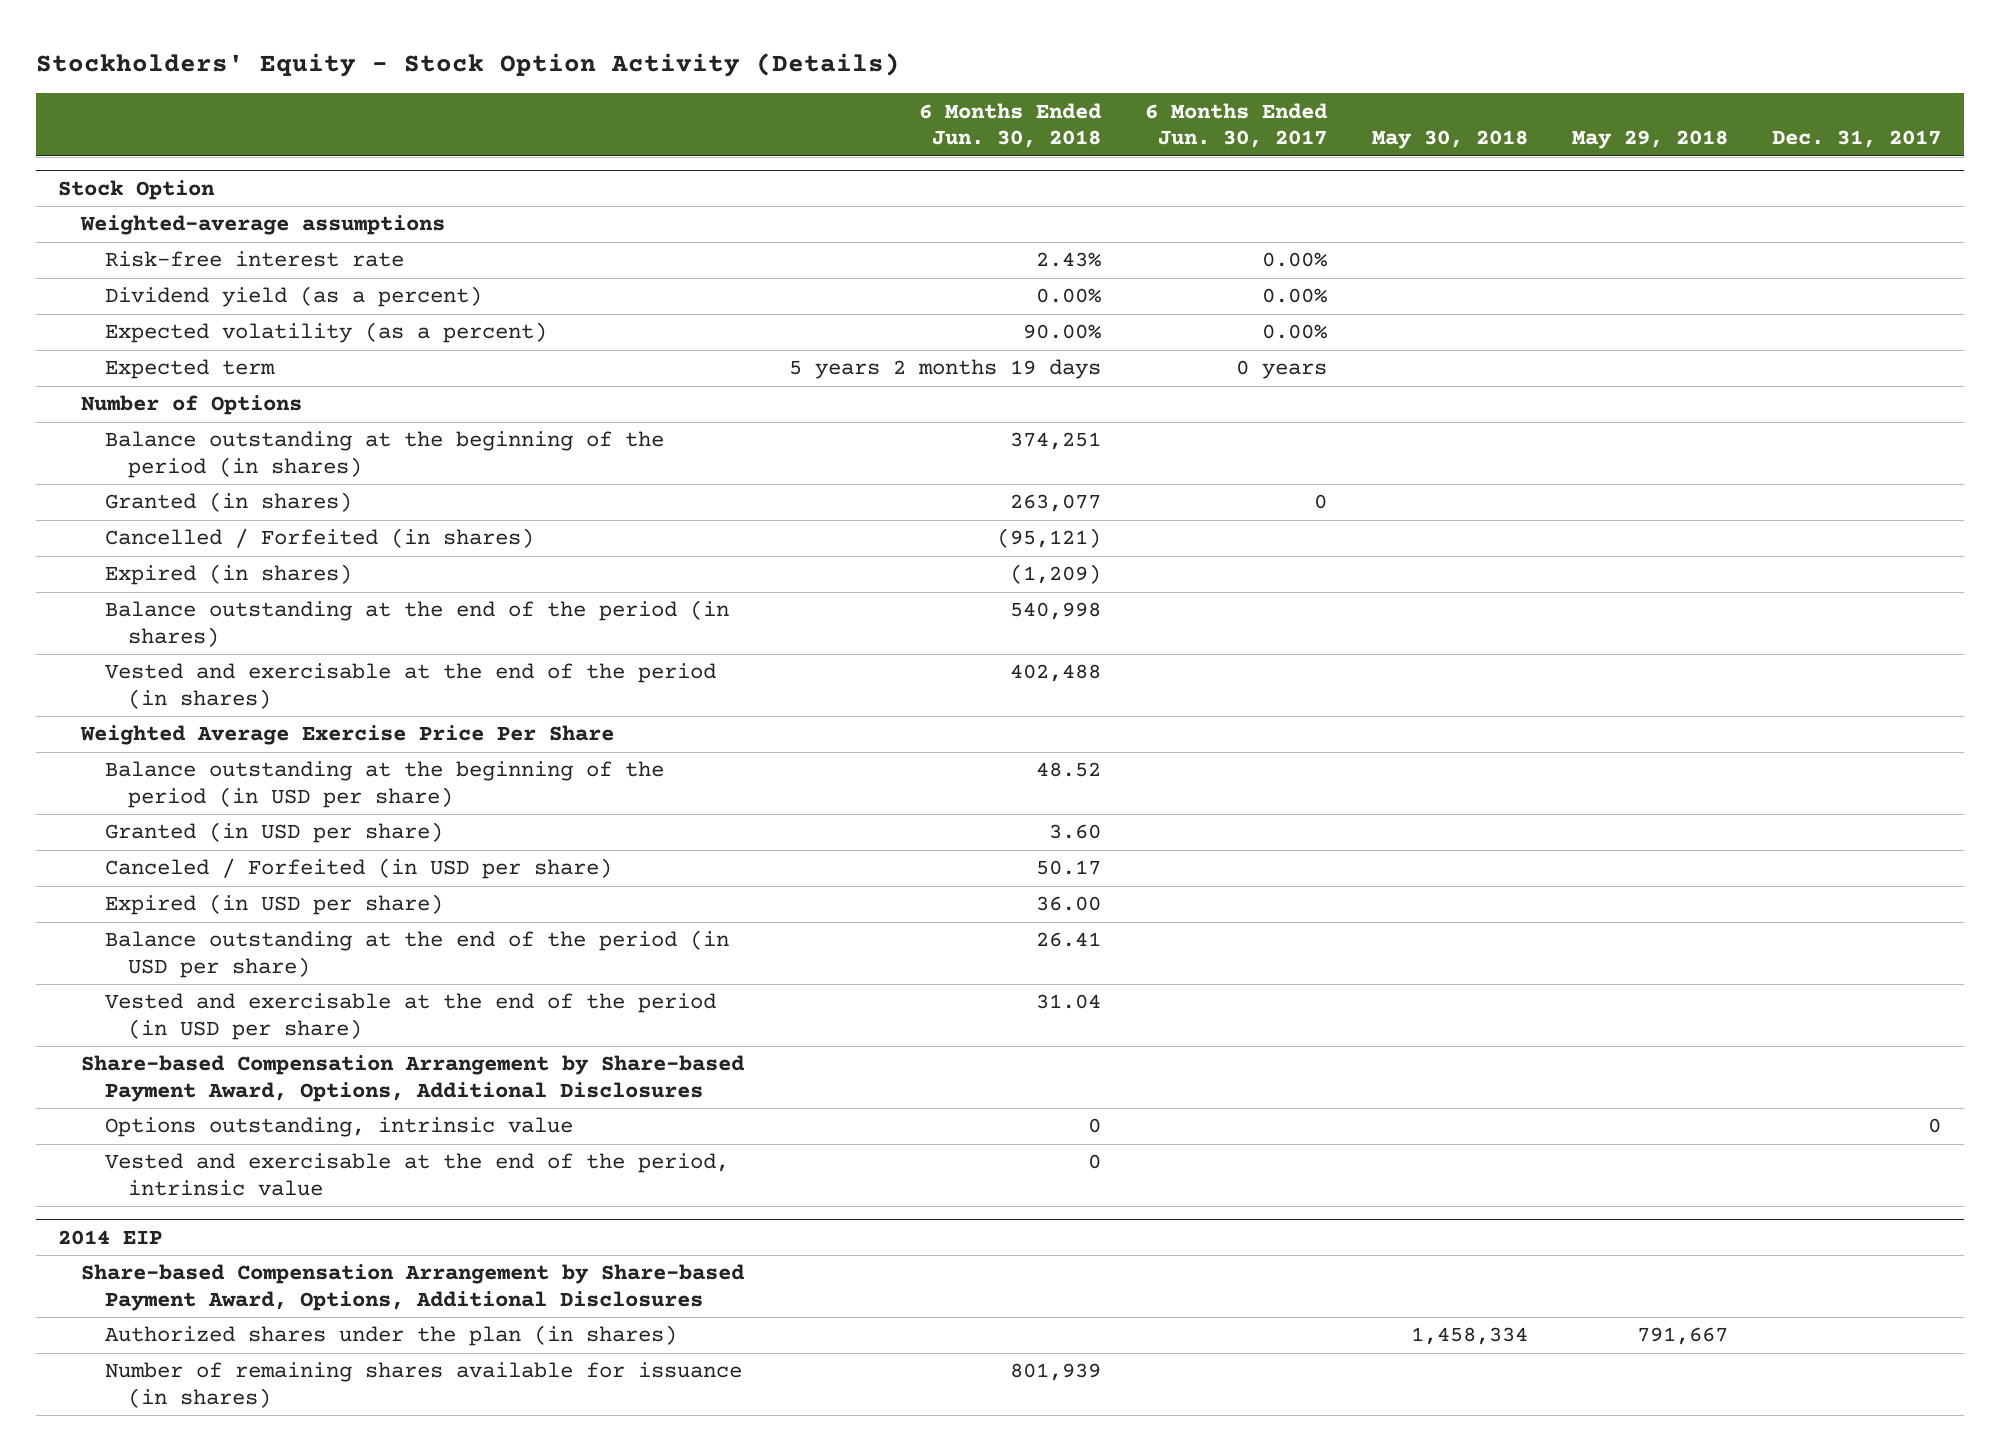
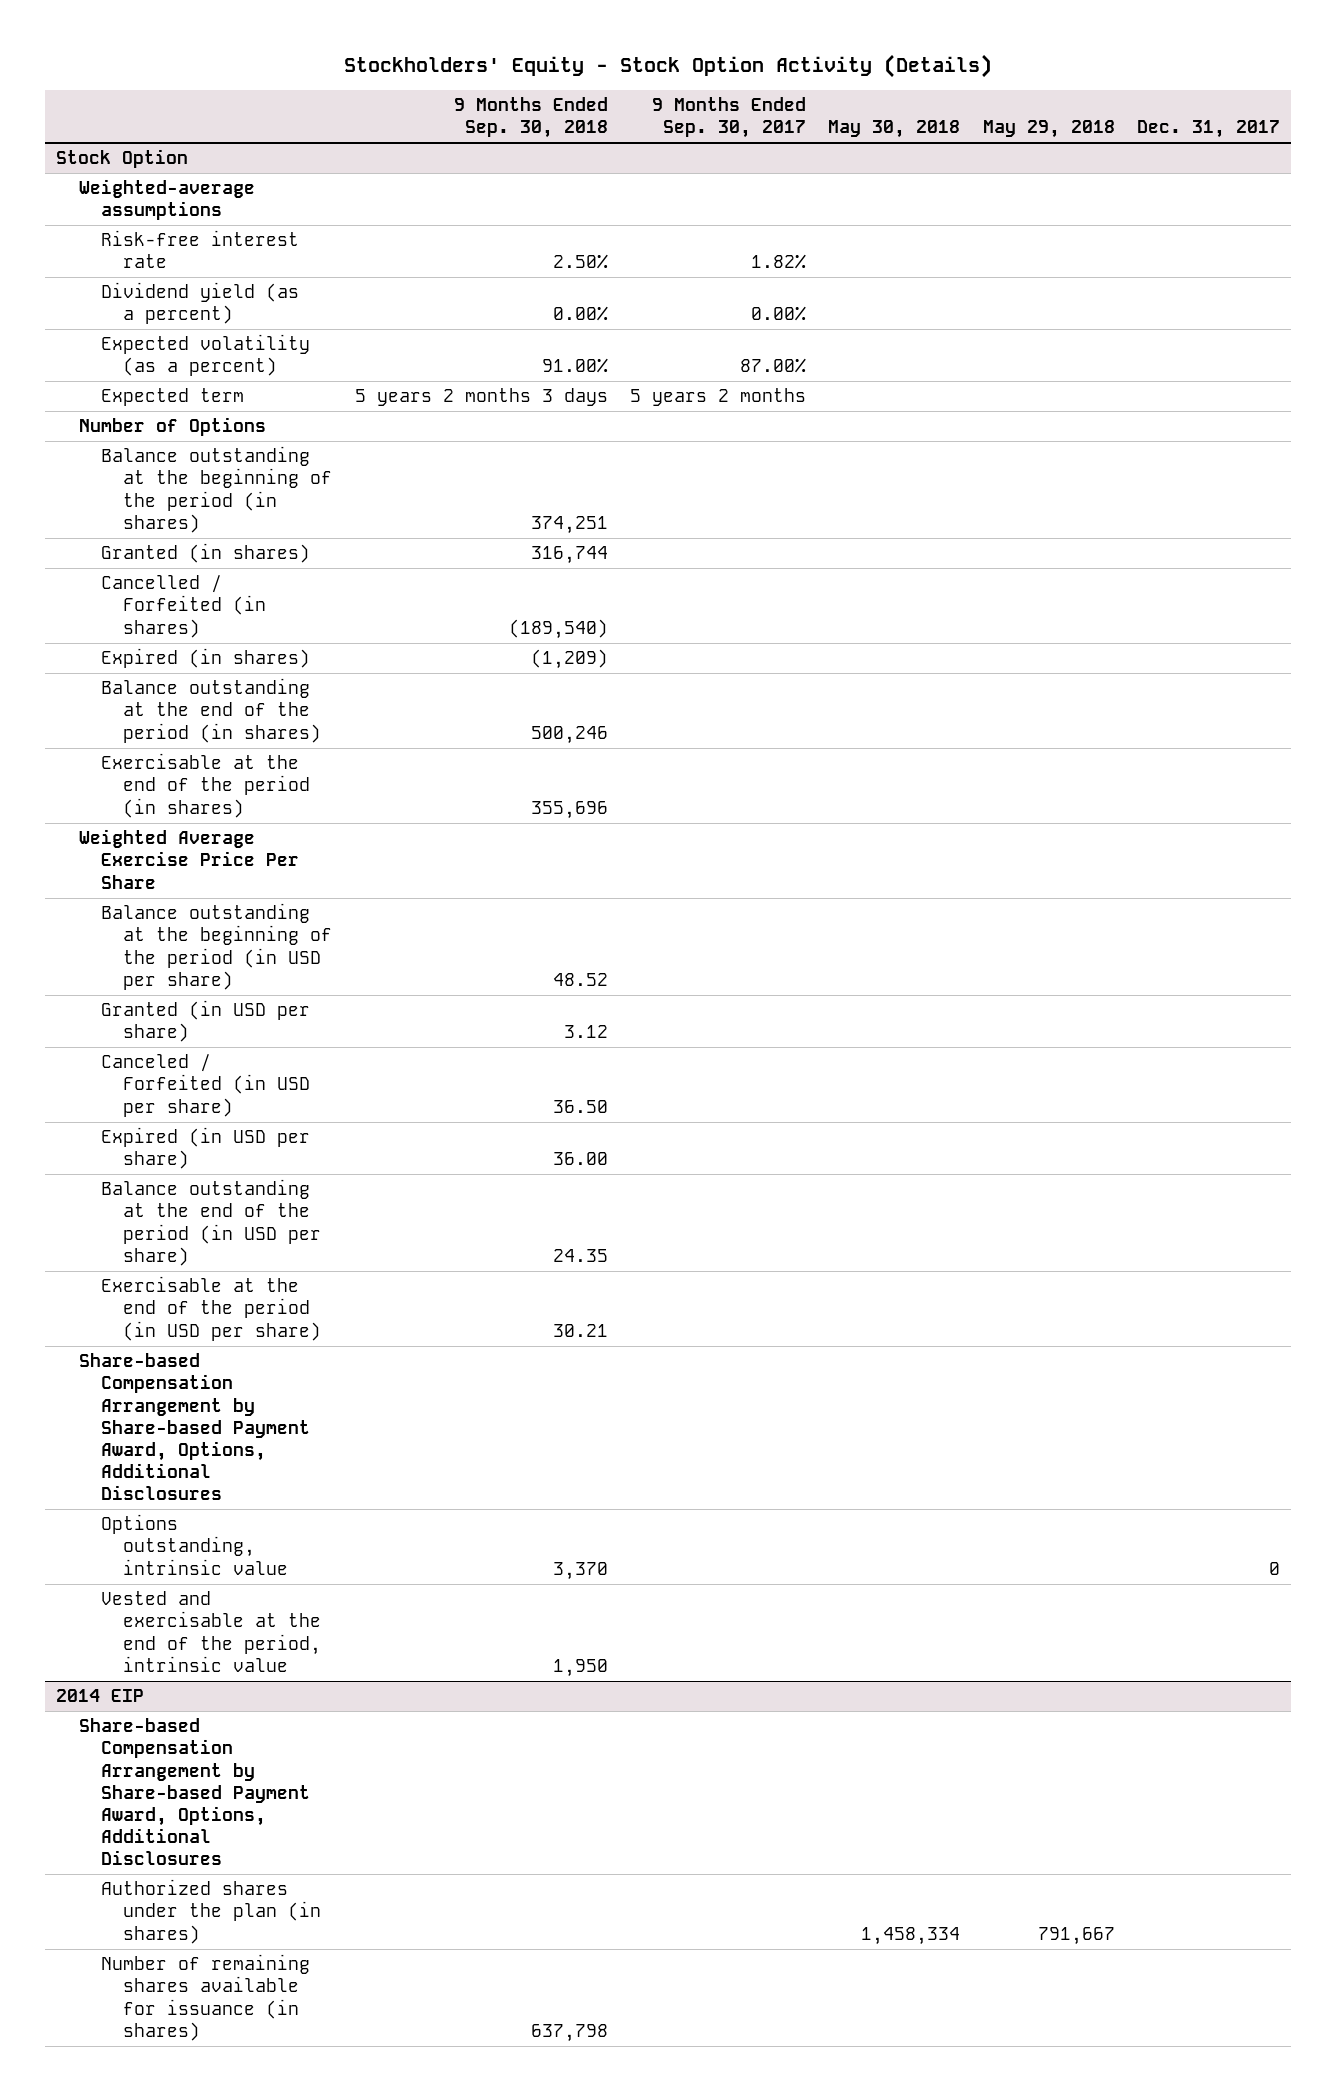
[918,102,1102,149] 6 Months Ended Jun. 30, 2018 -> none
[1145,102,1329,149] 6 Months Ended Jun. 30, 2017 -> none
none -> [453,97,608,139] 9 Months Ended Sep. 30, 2018
none -> [652,97,807,139] 9 Months Ended Sep. 30, 2017
[104,663,716,709] Vested and exercisable at the end of the period (in shares) -> [101,753,311,818] Exercisable at the end of the period (in shares)
[104,993,716,1040] Vested and exercisable at the end of the period (in USD per share) -> [101,1276,322,1341] Exercisable at the end of the period (in USD per share)

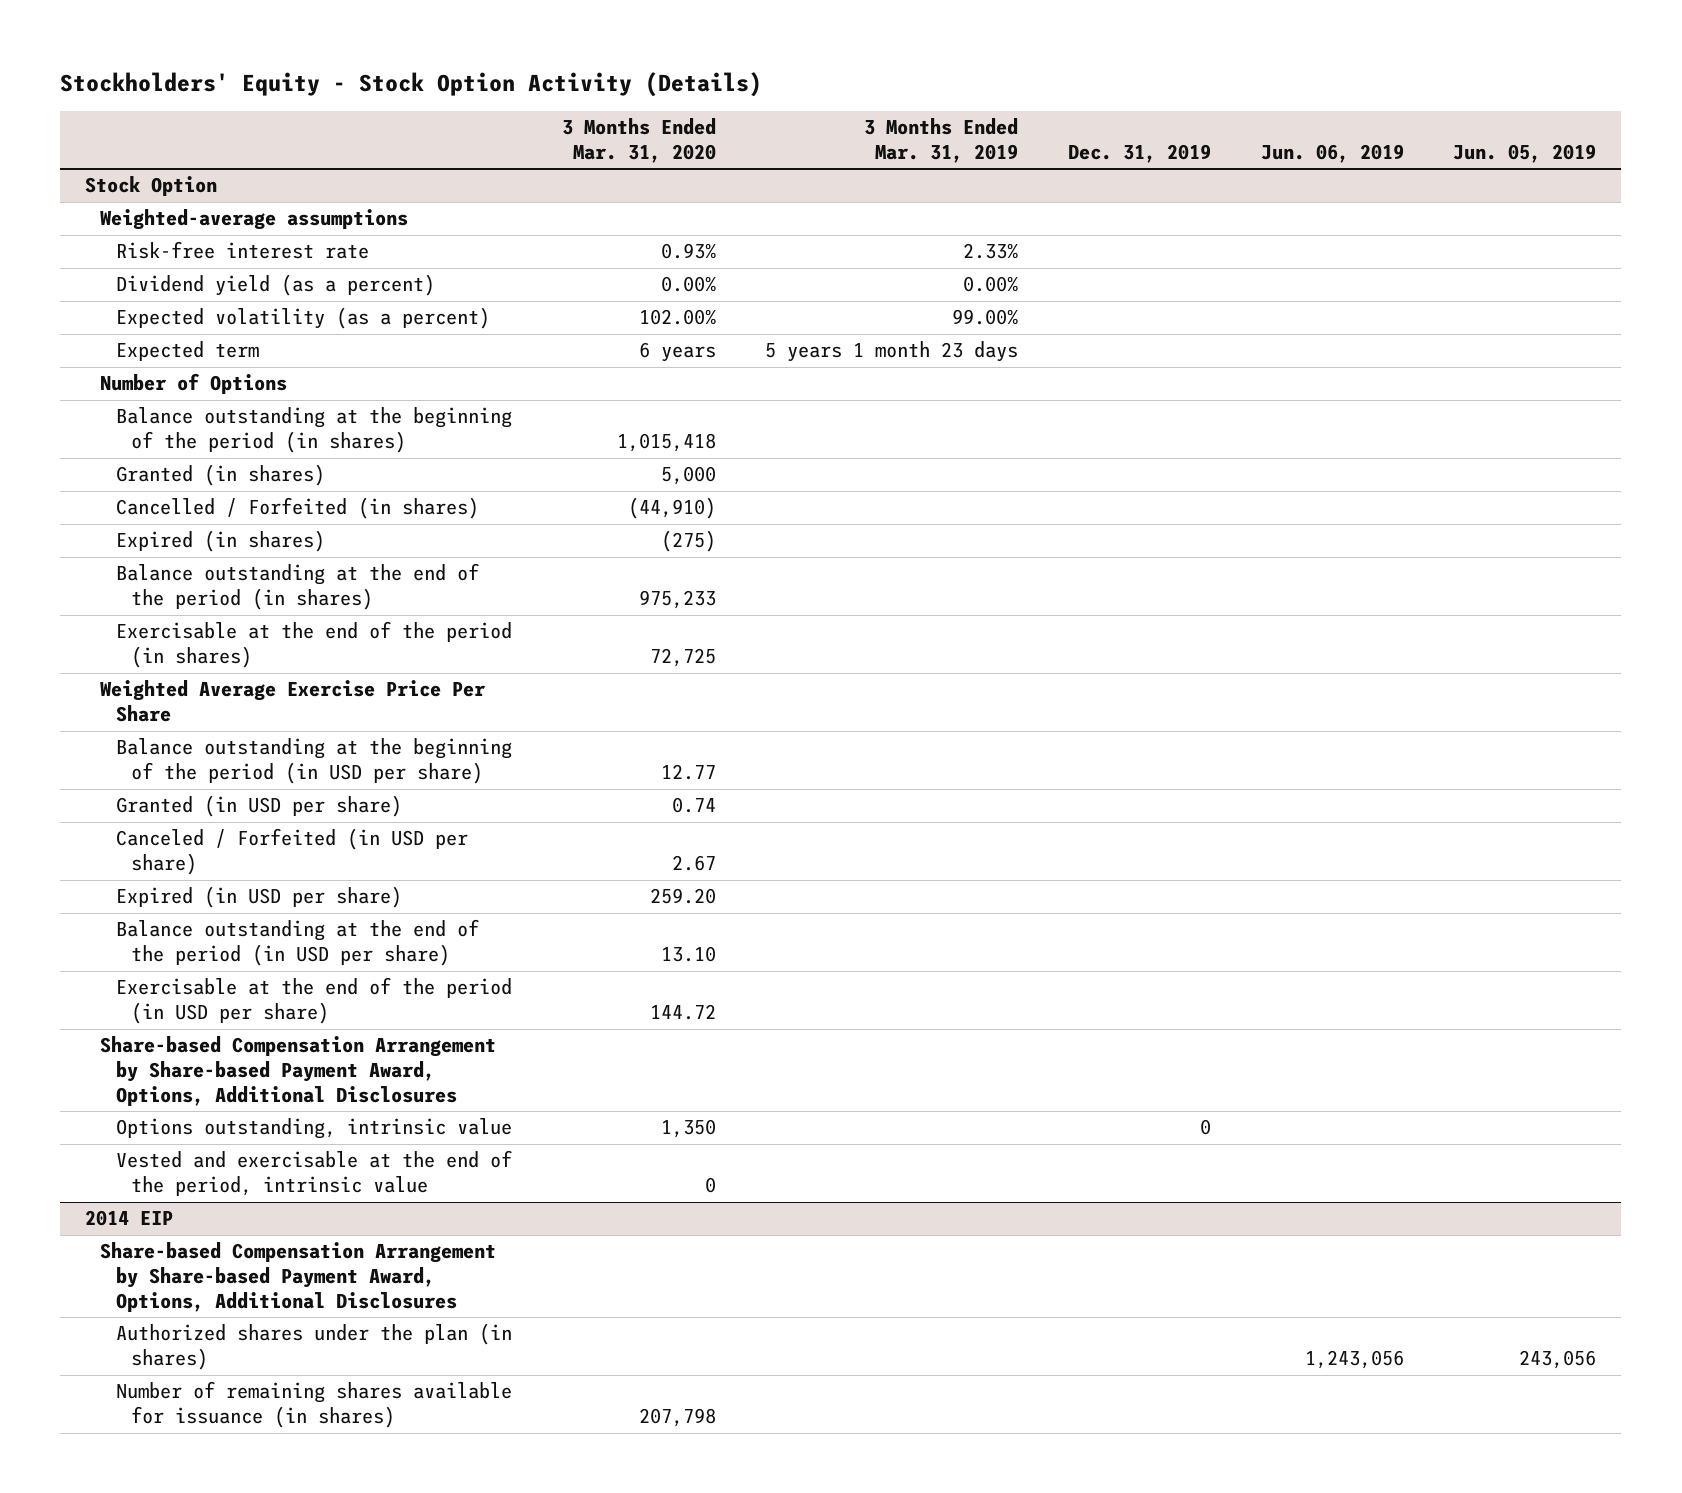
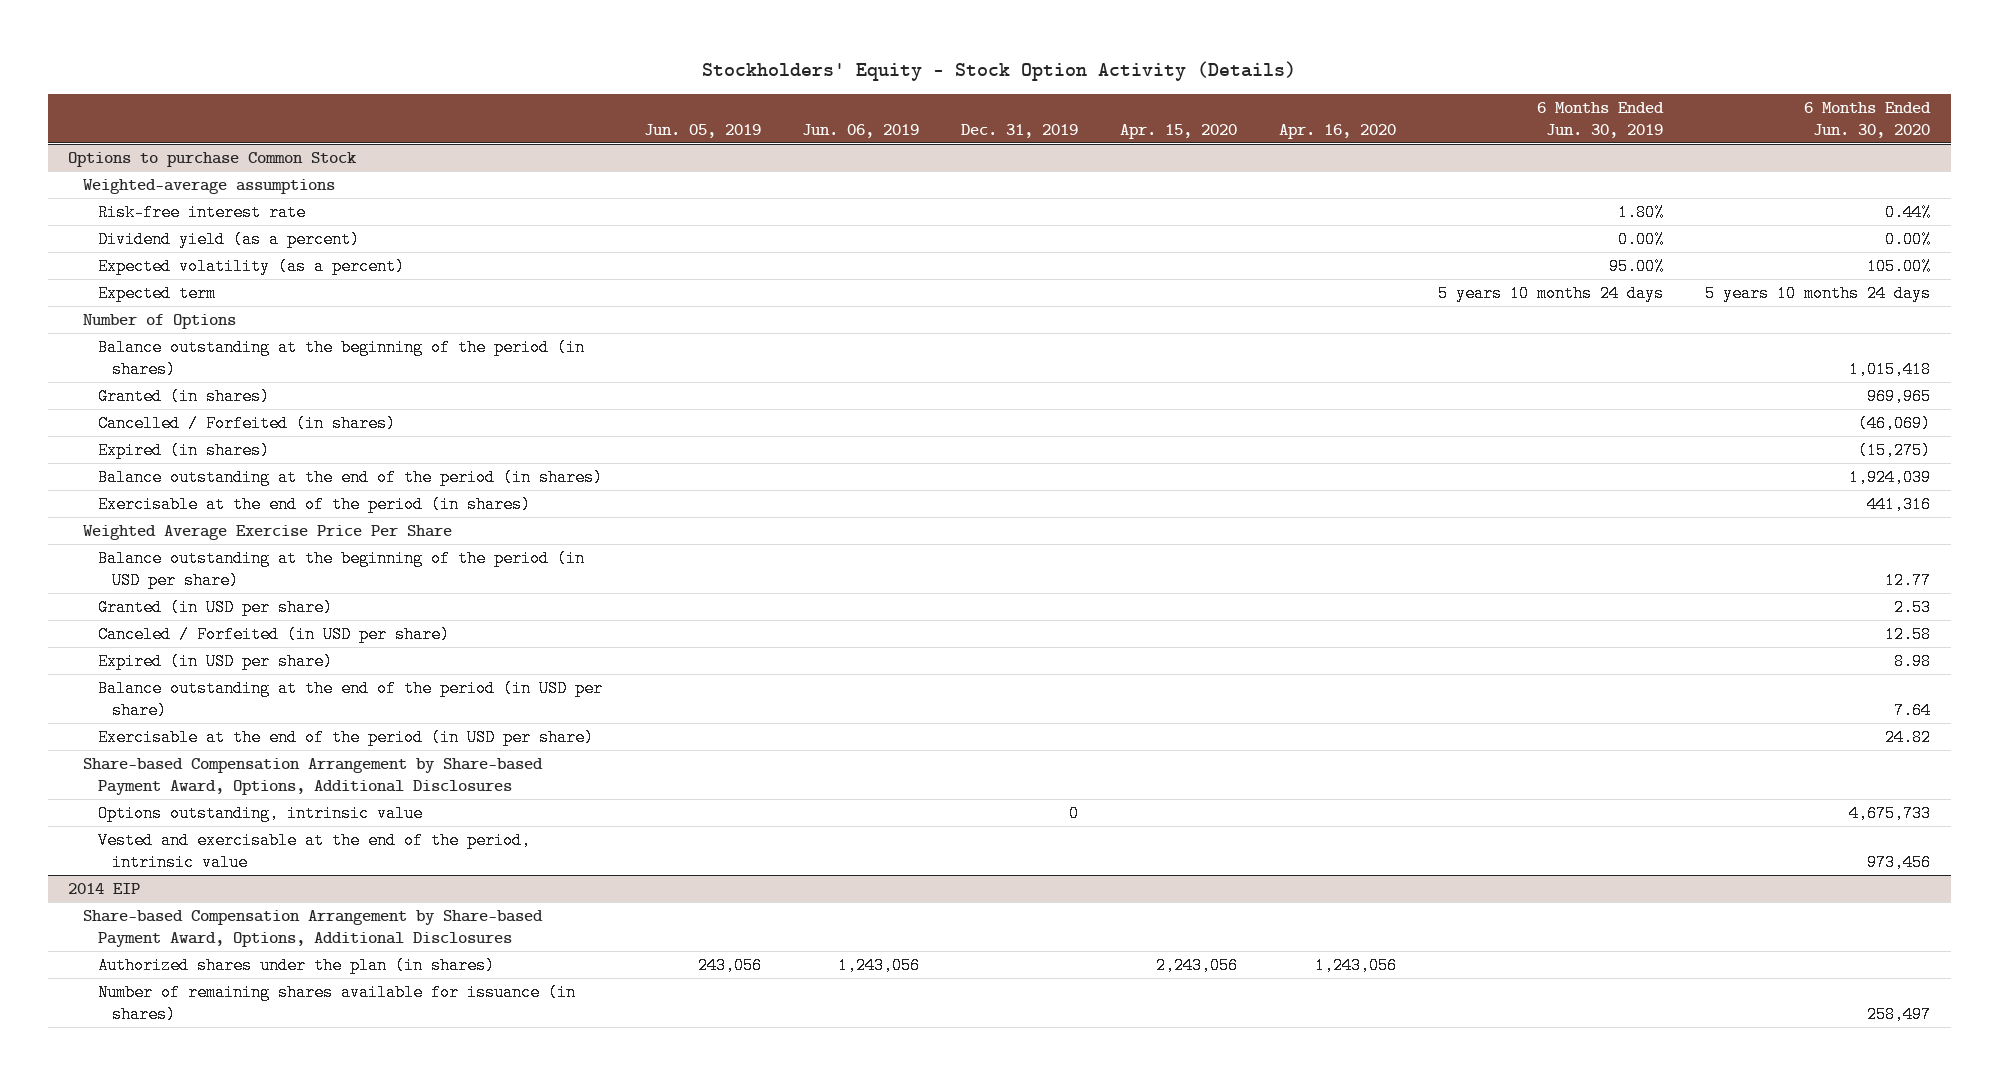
[561,117,716,163] 3 Months Ended Mar. 31, 2020 -> none
[864,117,1019,163] 3 Months Ended Mar. 31, 2019 -> none
none -> [1120,123,1238,139] Apr. 15, 2020
none -> [1279,123,1397,139] Apr. 16, 2020
none -> [1537,101,1665,138] 6 Months Ended Jun. 30, 2019
none -> [1804,101,1932,138] 6 Months Ended Jun. 30, 2020
[85,176,218,197] Stock Option -> [68,152,358,168] Options to purchase Common Stock

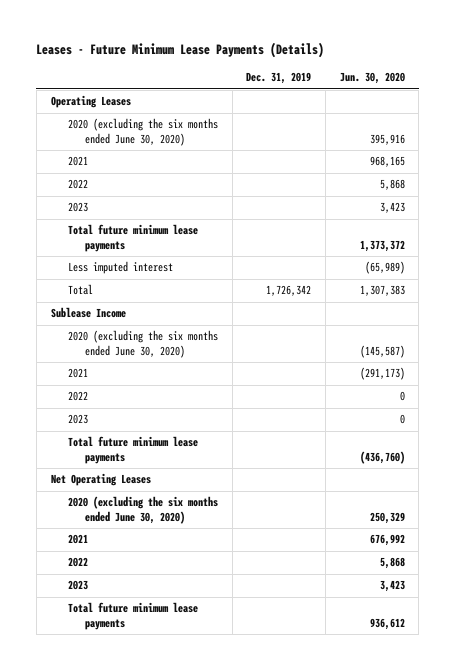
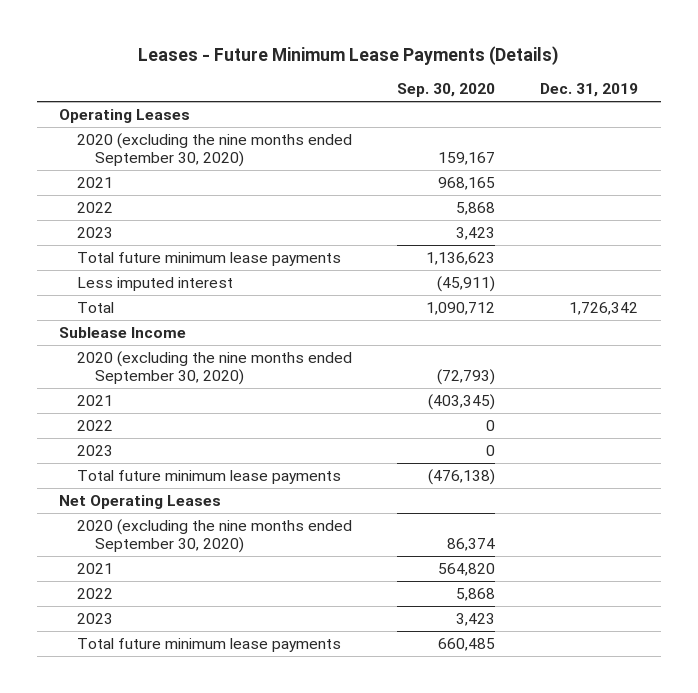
[339,72,405,85] Jun. 30, 2020 -> none
none -> [397,82,496,97] Sep. 30, 2020
[67,118,218,146] 2020 (excluding the six months ended June 30, 2020) -> [77,132,353,167] 2020 (excluding the nine months ended September 30, 2020)
[67,330,218,358] 2020 (excluding the six months ended June 30, 2020) -> [77,350,353,385] 2020 (excluding the nine months ended September 30, 2020)
[67,496,218,524] 2020 (excluding the six months ended June 30, 2020) -> [77,518,353,553] 2020 (excluding the nine months ended September 30, 2020)

